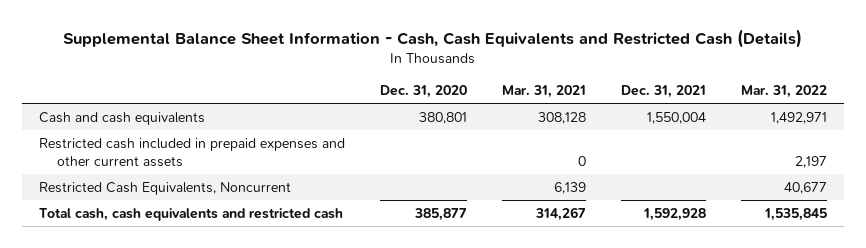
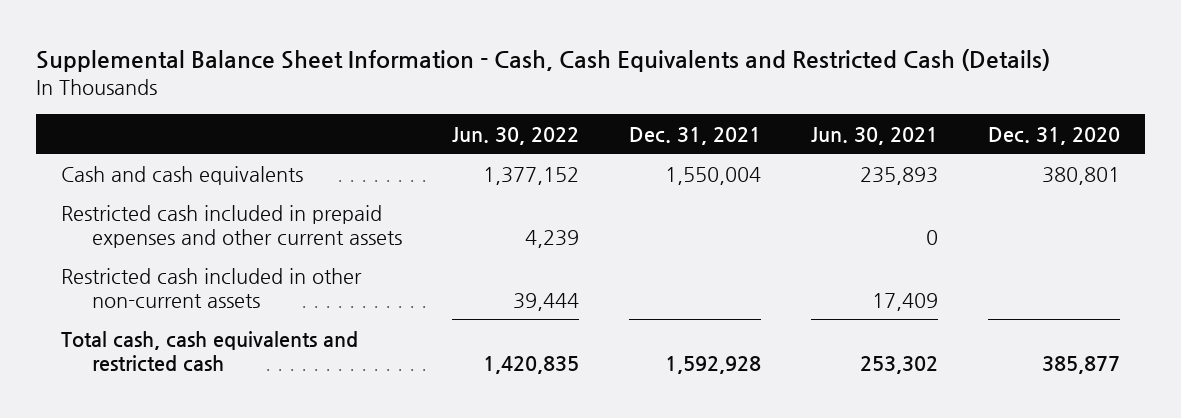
[502,85,587,99] Mar. 31, 2021 -> none
[741,85,828,99] Mar. 31, 2022 -> none
none -> [452,126,580,145] Jun. 30, 2022
none -> [811,126,939,145] Jun. 30, 2021
[39,182,292,196] Restricted Cash Equivalents, Noncurrent -> [60,267,362,308] Restricted cash included in other non-current assets

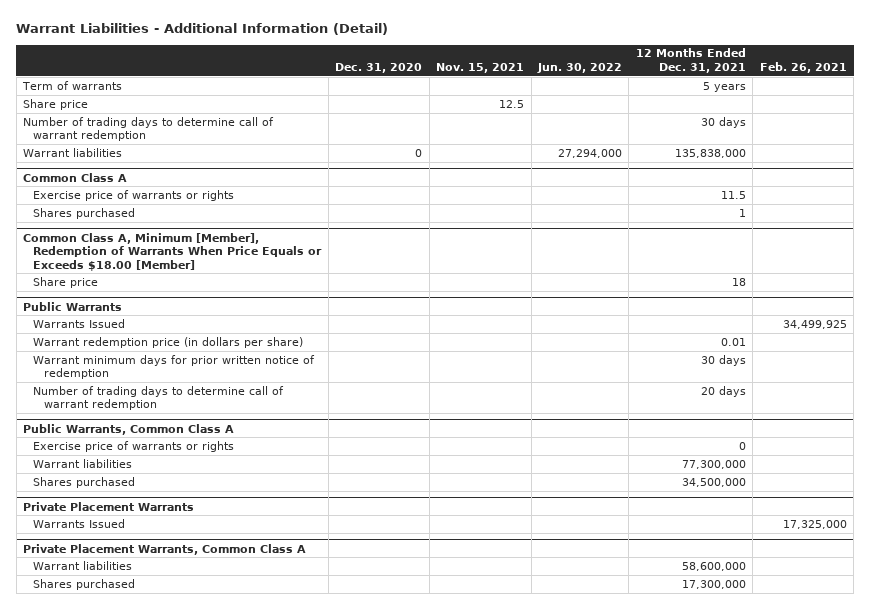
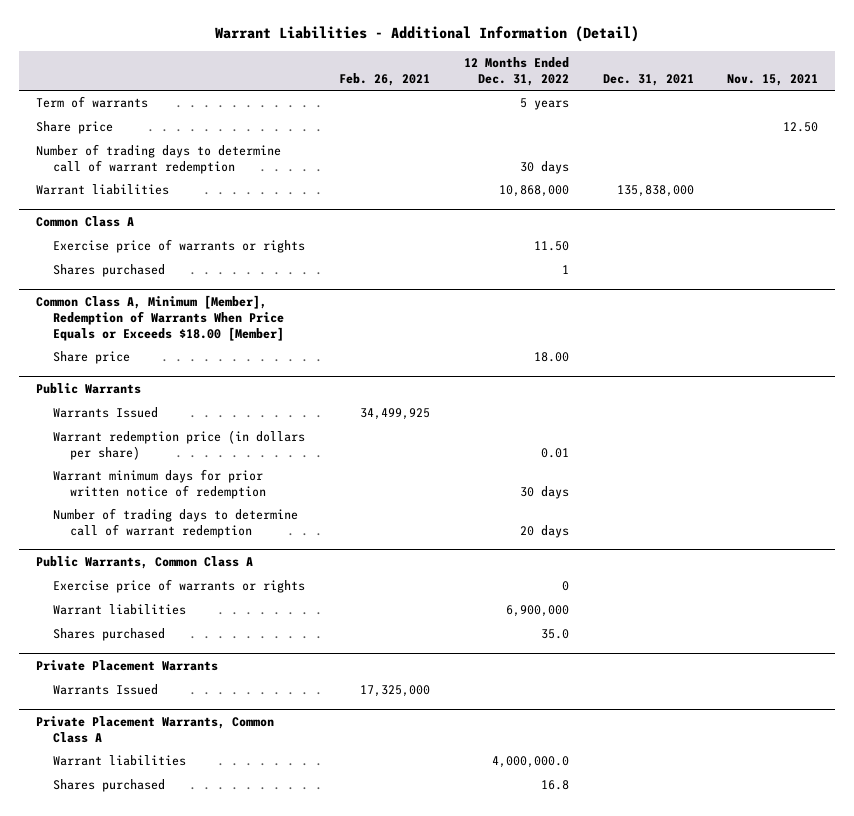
[335,62,423,73] Dec. 31, 2020 -> none
[536,62,622,73] Jun. 30, 2022 -> none
[635,48,746,73] 12 Months Ended Dec. 31, 2021 -> none
none -> [463,56,569,86] 12 Months Ended Dec. 31, 2022
none -> [602,73,694,86] Dec. 31, 2021
[499,99,525,108] 12.5 -> [783,122,819,133] 12.50

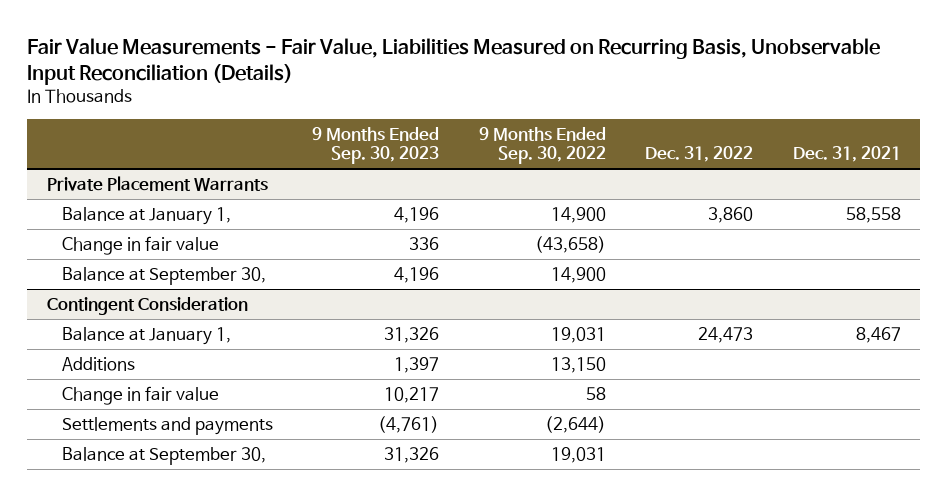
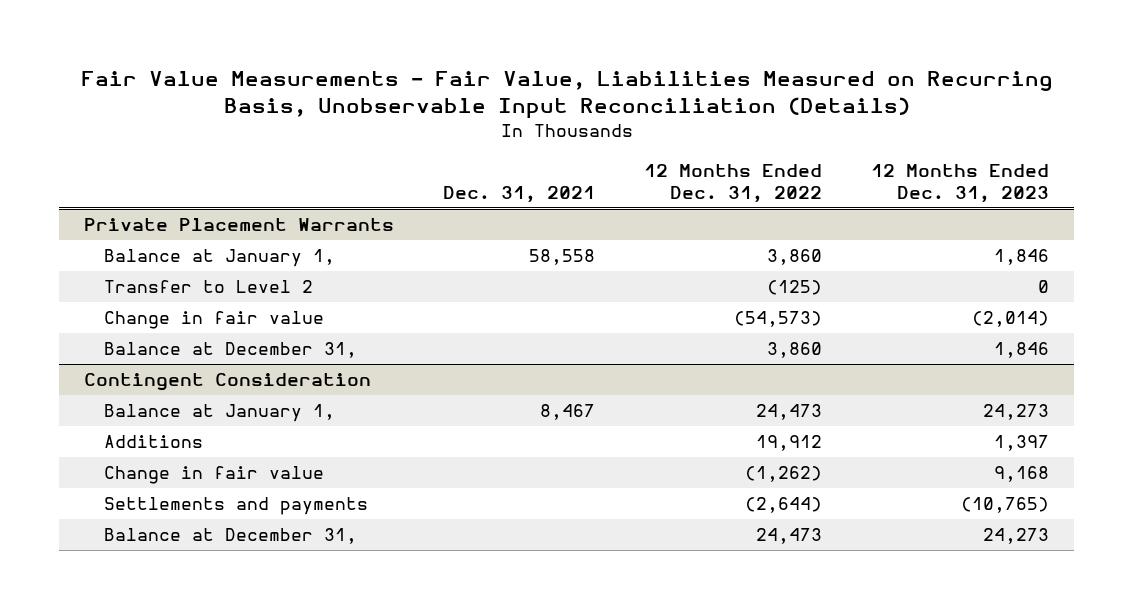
[312,126,440,165] 9 Months Ended Sep. 30, 2023 -> none
[478,126,606,165] 9 Months Ended Sep. 30, 2022 -> none
[645,146,754,163] Dec. 31, 2022 -> none
none -> [644,164,823,203] 12 Months Ended Dec. 31, 2022
none -> [871,164,1050,203] 12 Months Ended Dec. 31, 2023
none -> [104,280,314,294] Transfer to Level 2
[61,266,266,285] Balance at September 30, -> [104,342,358,359] Balance at December 31,
[61,446,266,465] Balance at September 30, -> [104,528,358,545] Balance at December 31,

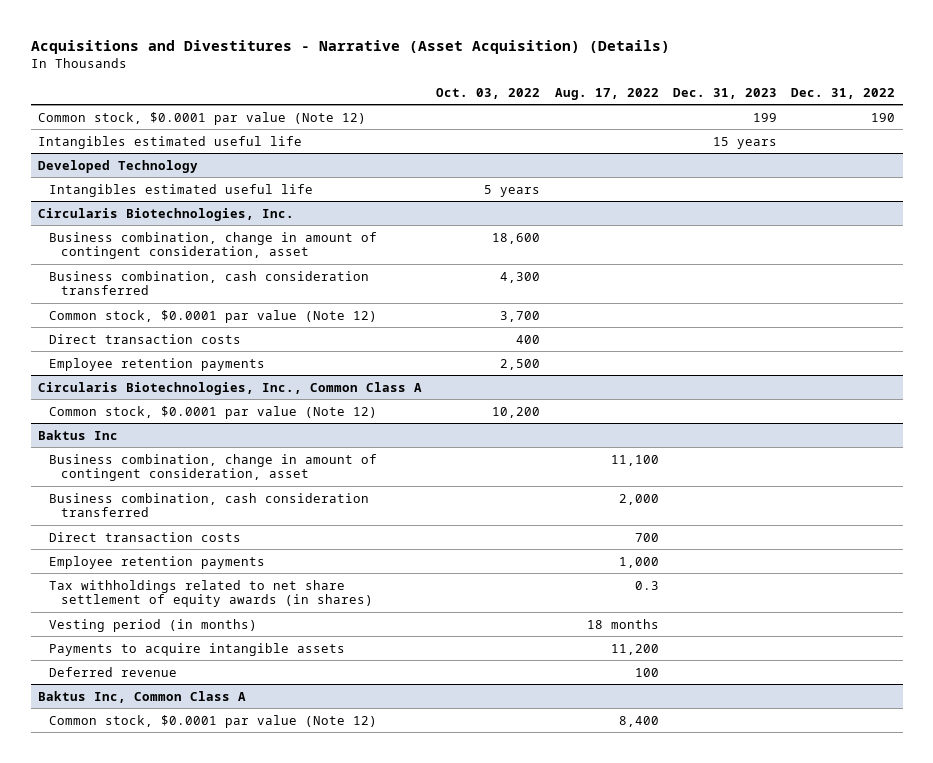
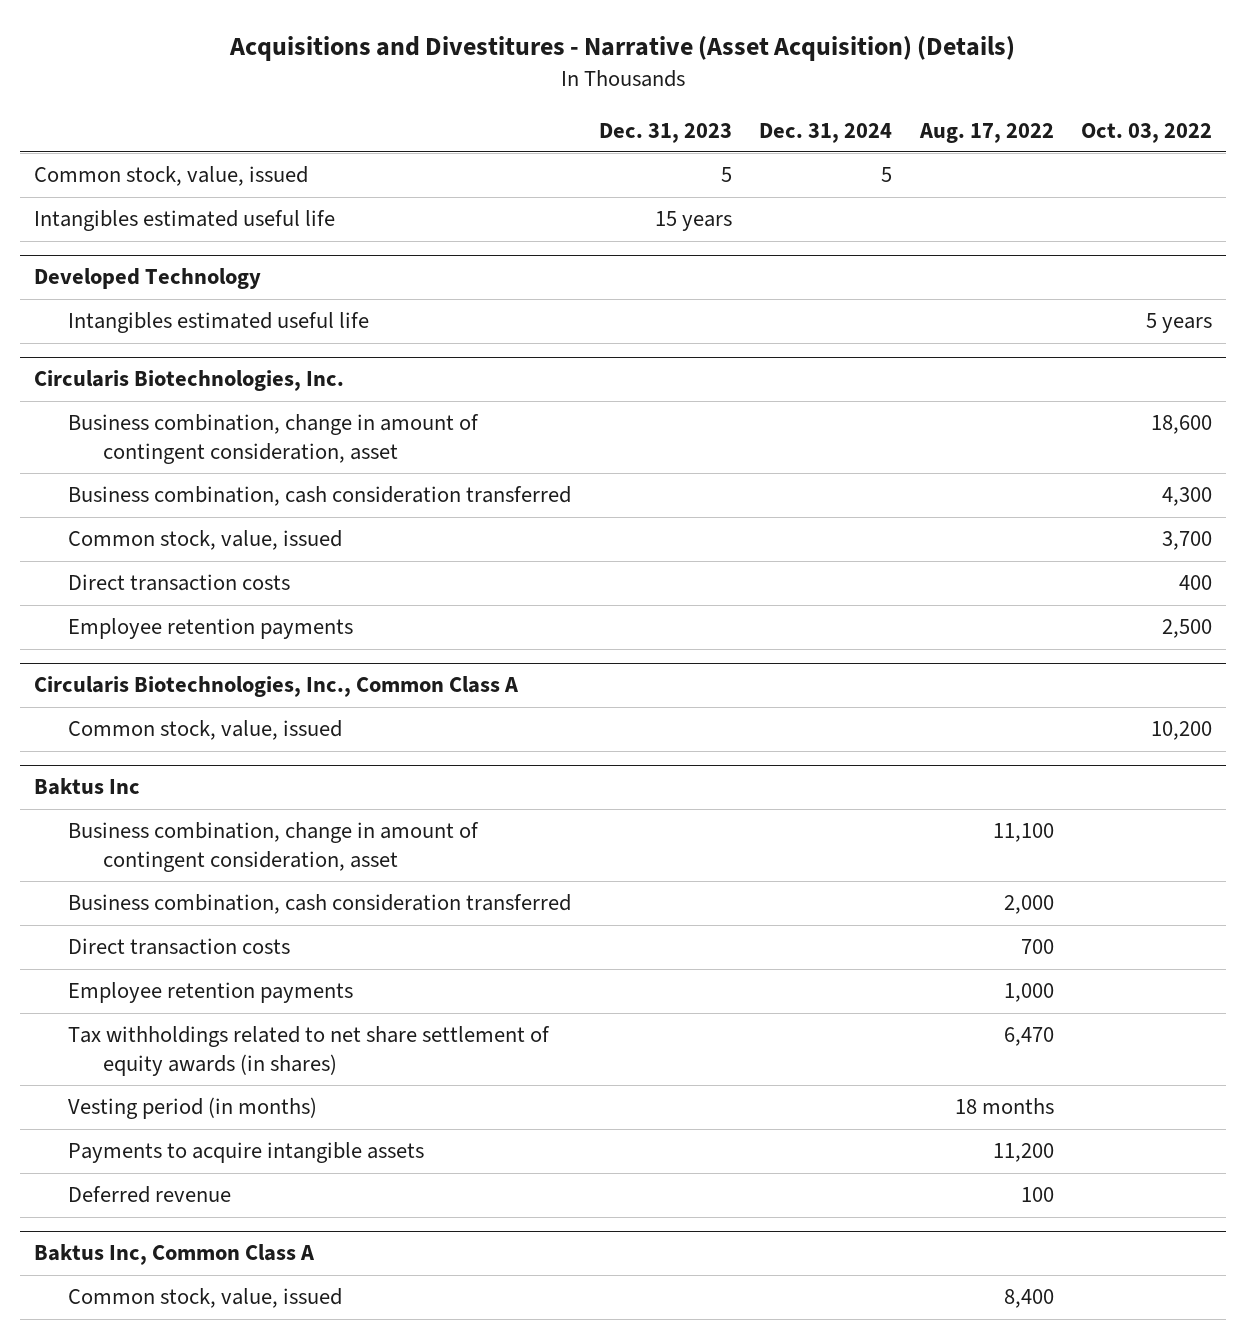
[791,87,896,99] Dec. 31, 2022 -> none
none -> [759,122,893,143] Dec. 31, 2024
[38,111,367,125] Common stock, $0.0001 par value (Note 12) -> [34,166,309,187] Common stock, value, issued
[753,112,778,122] 199 -> [720,167,732,183] 5
[49,309,378,323] Common stock, $0.0001 par value (Note 12) -> [68,530,343,551] Common stock, value, issued
[49,405,378,419] Common stock, $0.0001 par value (Note 12) -> [68,720,343,741] Common stock, value, issued
[634,580,659,590] 0.3 -> [1003,1027,1054,1047] 6,470
[49,714,378,728] Common stock, $0.0001 par value (Note 12) -> [68,1288,343,1309] Common stock, value, issued

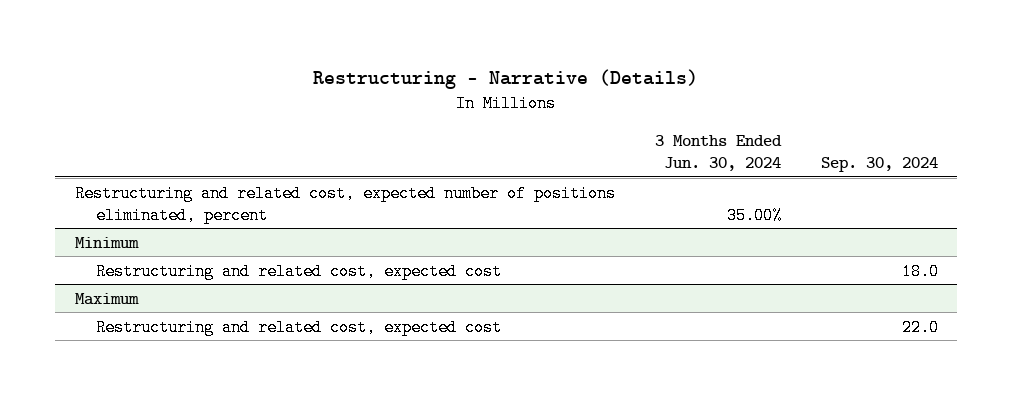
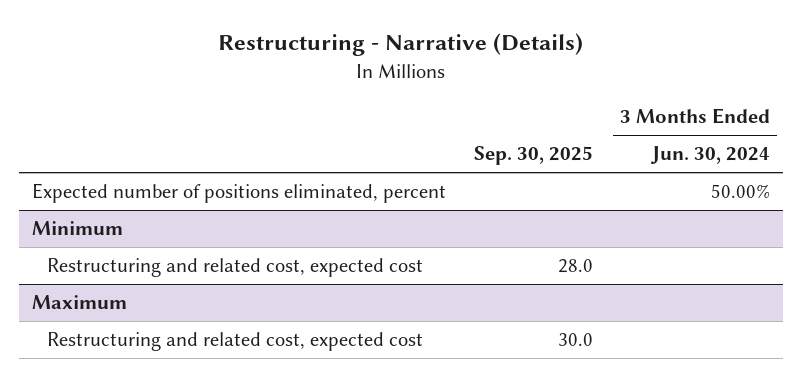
[820,157,938,173] Sep. 30, 2024 -> none
none -> [473,146,593,166] Sep. 30, 2025
[75,184,617,224] Restructuring and related cost, expected number of positions eliminated, percent -> [32,183,447,204] Expected number of positions eliminated, percent
[726,206,782,224] 35.00% -> [710,184,770,199] 50.00%

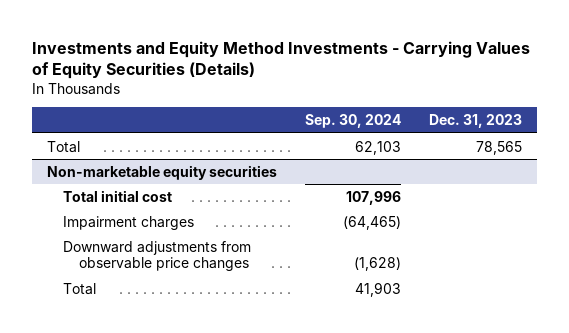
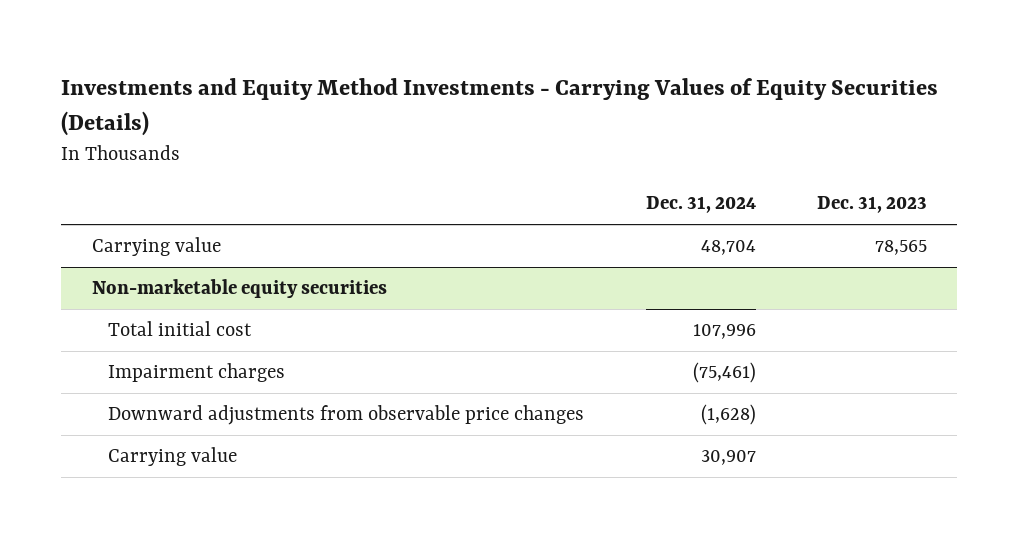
[304,114,401,129] Sep. 30, 2024 -> none
none -> [645,196,756,214] Dec. 31, 2024
[46,140,80,153] Total -> [91,237,221,257] Carrying value
[62,282,96,295] Total -> [108,447,238,467] Carrying value

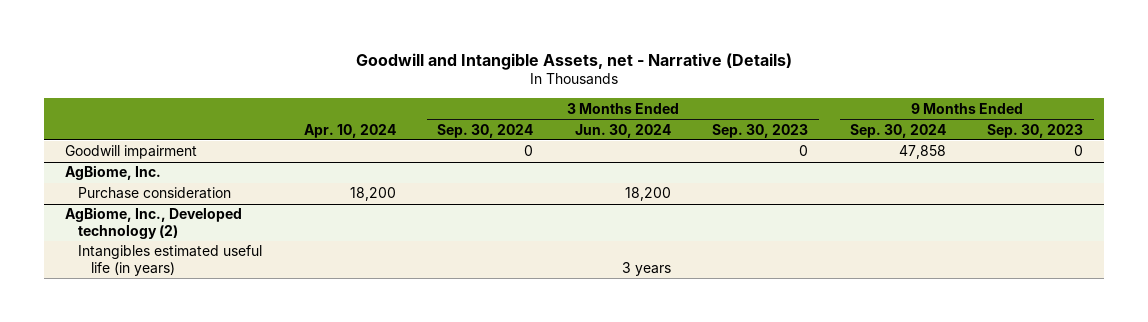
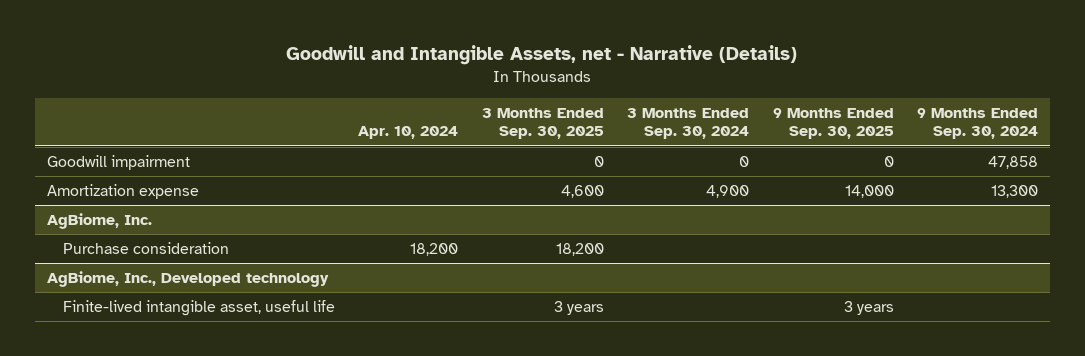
[574,123,671,138] Jun. 30, 2024 -> none
[712,123,809,138] Sep. 30, 2023 -> none
[987,123,1084,138] Sep. 30, 2023 -> none
none -> [481,107,604,140] 3 Months Ended Sep. 30, 2025
none -> [772,107,894,140] 9 Months Ended Sep. 30, 2025
none -> [46,183,199,199] Amortization expense
[64,207,242,240] AgBiome, Inc., Developed technology (2) -> [46,270,329,287] AgBiome, Inc., Developed technology
[78,245,263,277] Intangibles estimated useful life (in years) -> [62,299,335,316] Finite-lived intangible asset, useful life

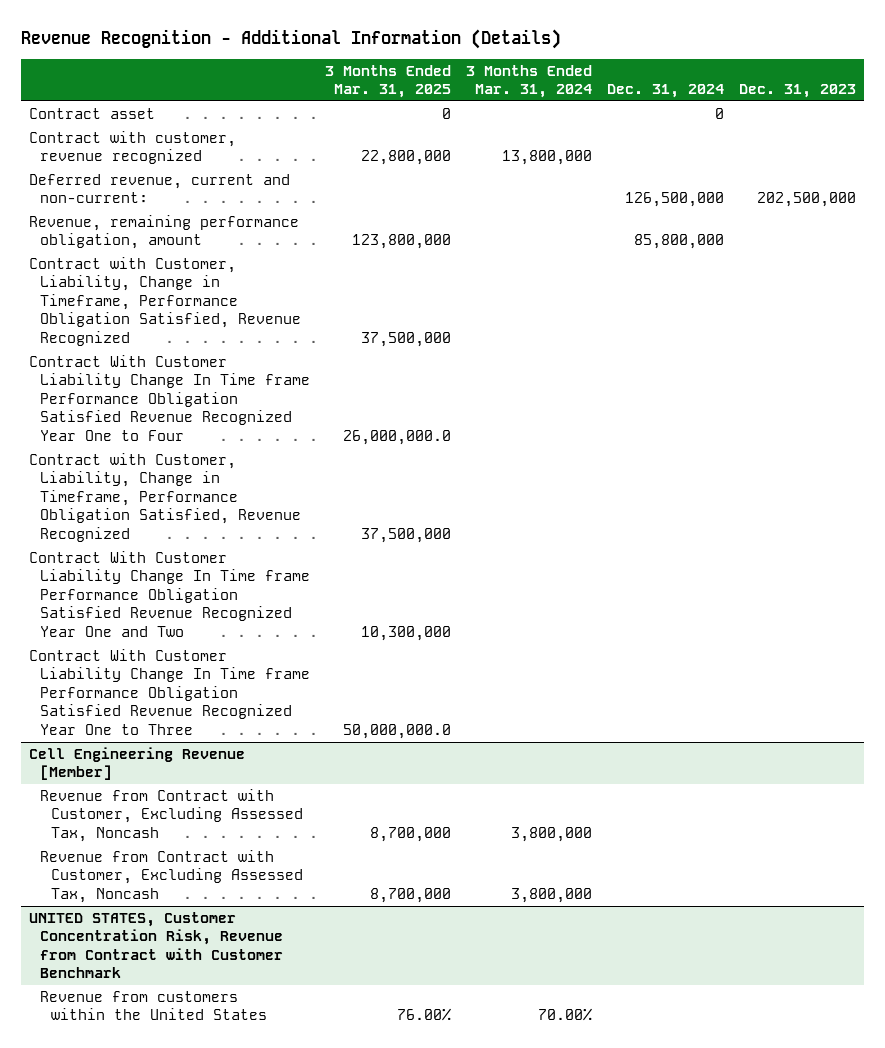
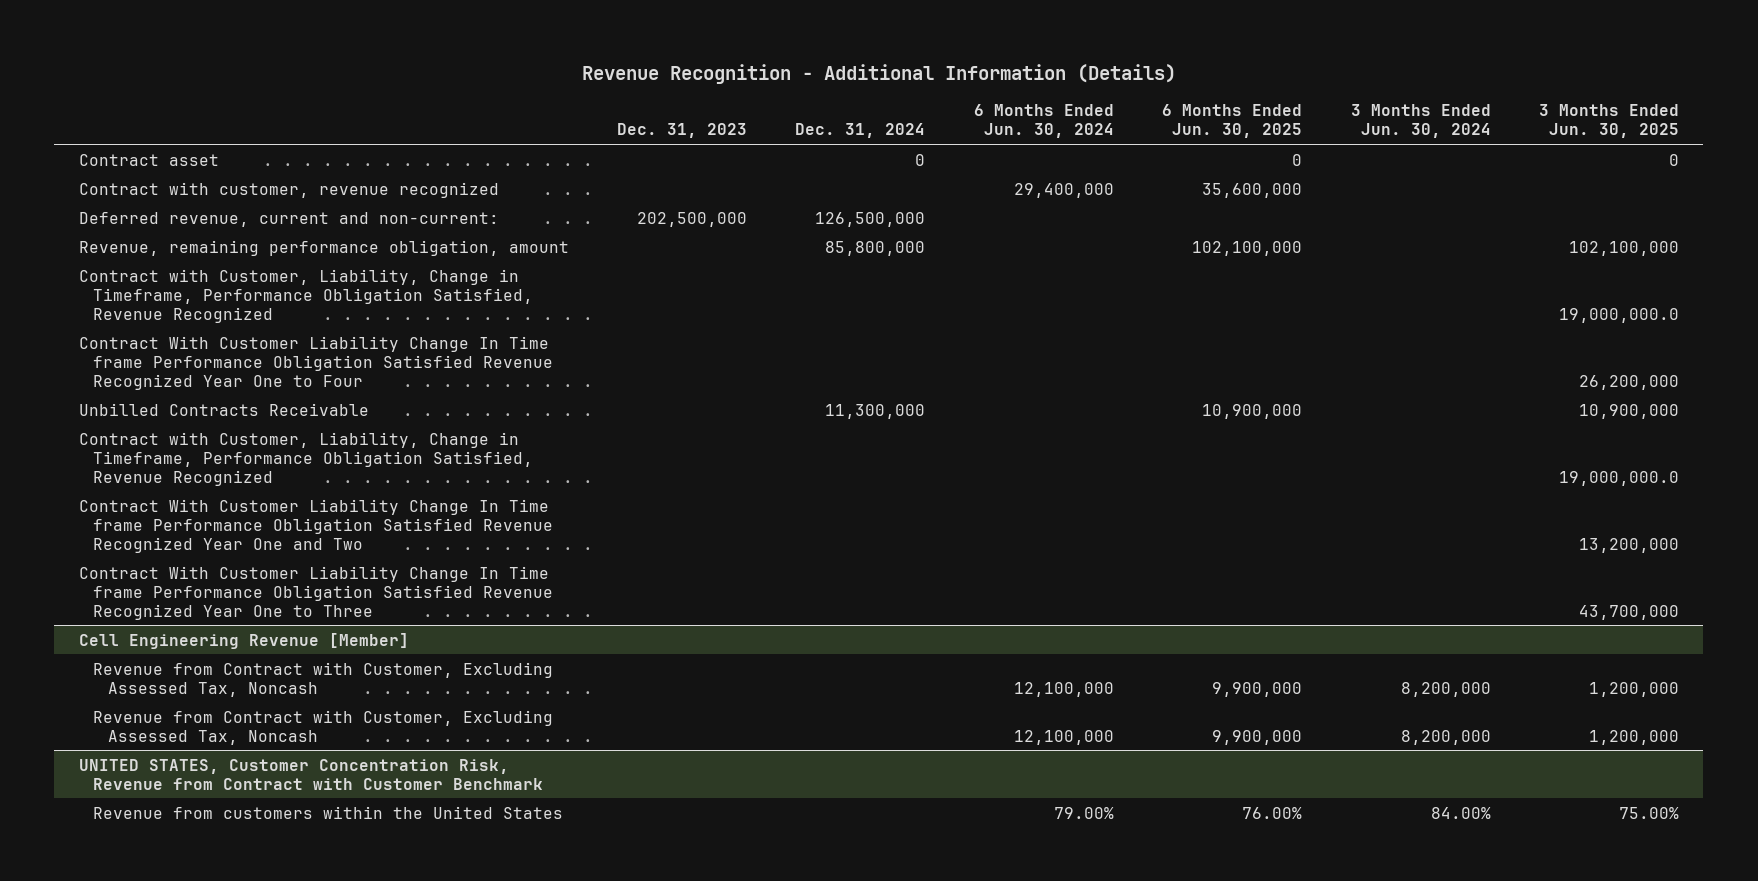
[325,64,452,99] 3 Months Ended Mar. 31, 2025 -> none
[466,64,593,99] 3 Months Ended Mar. 31, 2024 -> none
none -> [973,104,1114,139] 6 Months Ended Jun. 30, 2024
none -> [1162,104,1303,139] 6 Months Ended Jun. 30, 2025
none -> [1350,104,1491,139] 3 Months Ended Jun. 30, 2024
none -> [1538,104,1679,139] 3 Months Ended Jun. 30, 2025
none -> [78,402,369,416] Unbilled Contracts Receivable

